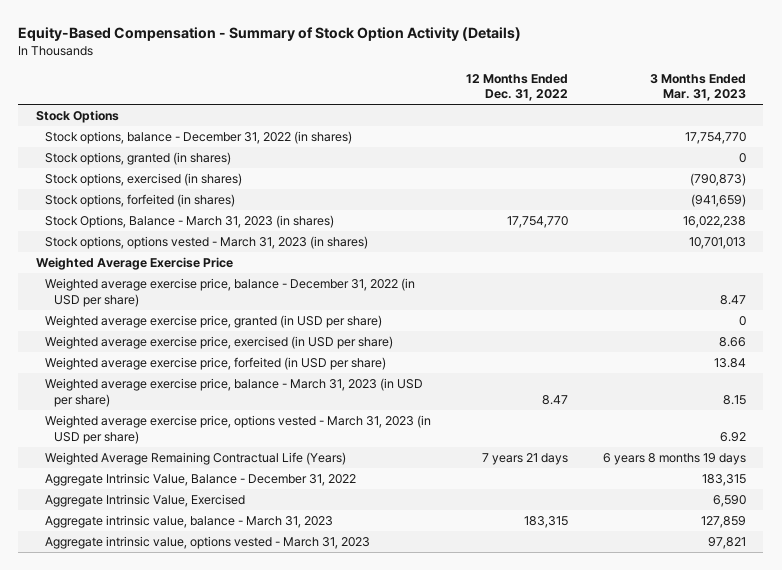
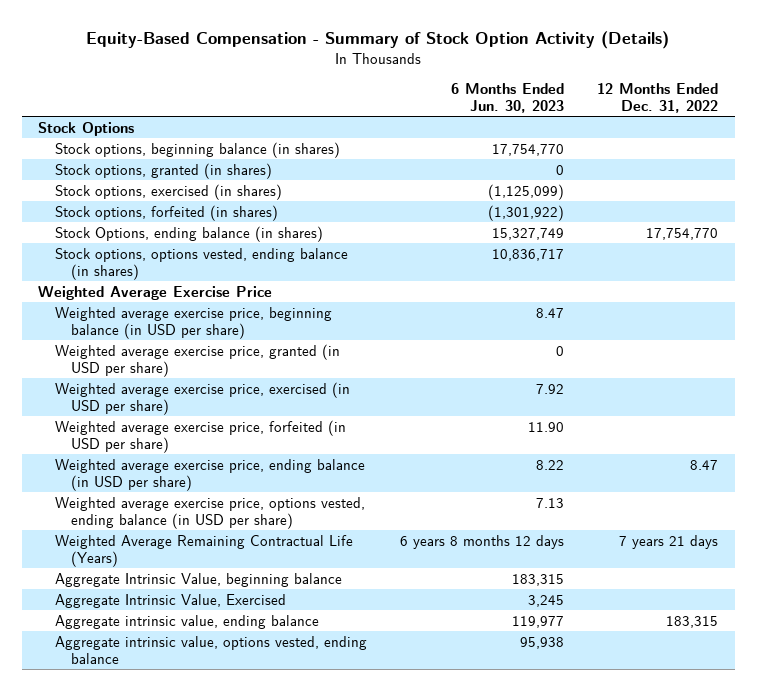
[649,73,746,102] 3 Months Ended Mar. 31, 2023 -> none
none -> [451,82,565,113] 6 Months Ended Jun. 30, 2023
[44,131,352,145] Stock options, balance - December 31, 2022 (in shares) -> [54,141,340,158] Stock options, beginning balance (in shares)
[44,215,334,229] Stock Options, Balance - March 31, 2023 (in shares) -> [54,225,323,242] Stock Options, ending balance (in shares)
[44,236,368,250] Stock options, options vested - March 31, 2023 (in shares) -> [54,247,348,280] Stock options, options vested, ending balance (in shares)
[44,278,415,307] Weighted average exercise price, balance - December 31, 2022 (in USD per share) -> [54,306,332,339] Weighted average exercise price, beginning balance (in USD per share)
[44,378,423,407] Weighted average exercise price, balance - March 31, 2023 (in USD per share) -> [54,458,365,491] Weighted average exercise price, ending balance (in USD per share)
[44,415,431,444] Weighted average exercise price, options vested - March 31, 2023 (in USD per share) -> [54,496,365,529] Weighted average exercise price, options vested, ending balance (in USD per share)
[44,473,356,487] Aggregate Intrinsic Value, Balance - December 31, 2022 -> [54,572,342,587] Aggregate Intrinsic Value, beginning balance
[44,515,333,529] Aggregate intrinsic value, balance - March 31, 2023 -> [54,614,319,629] Aggregate intrinsic value, ending balance
[44,536,370,550] Aggregate intrinsic value, options vested - March 31, 2023 -> [54,635,367,664] Aggregate intrinsic value, options vested, ending balance

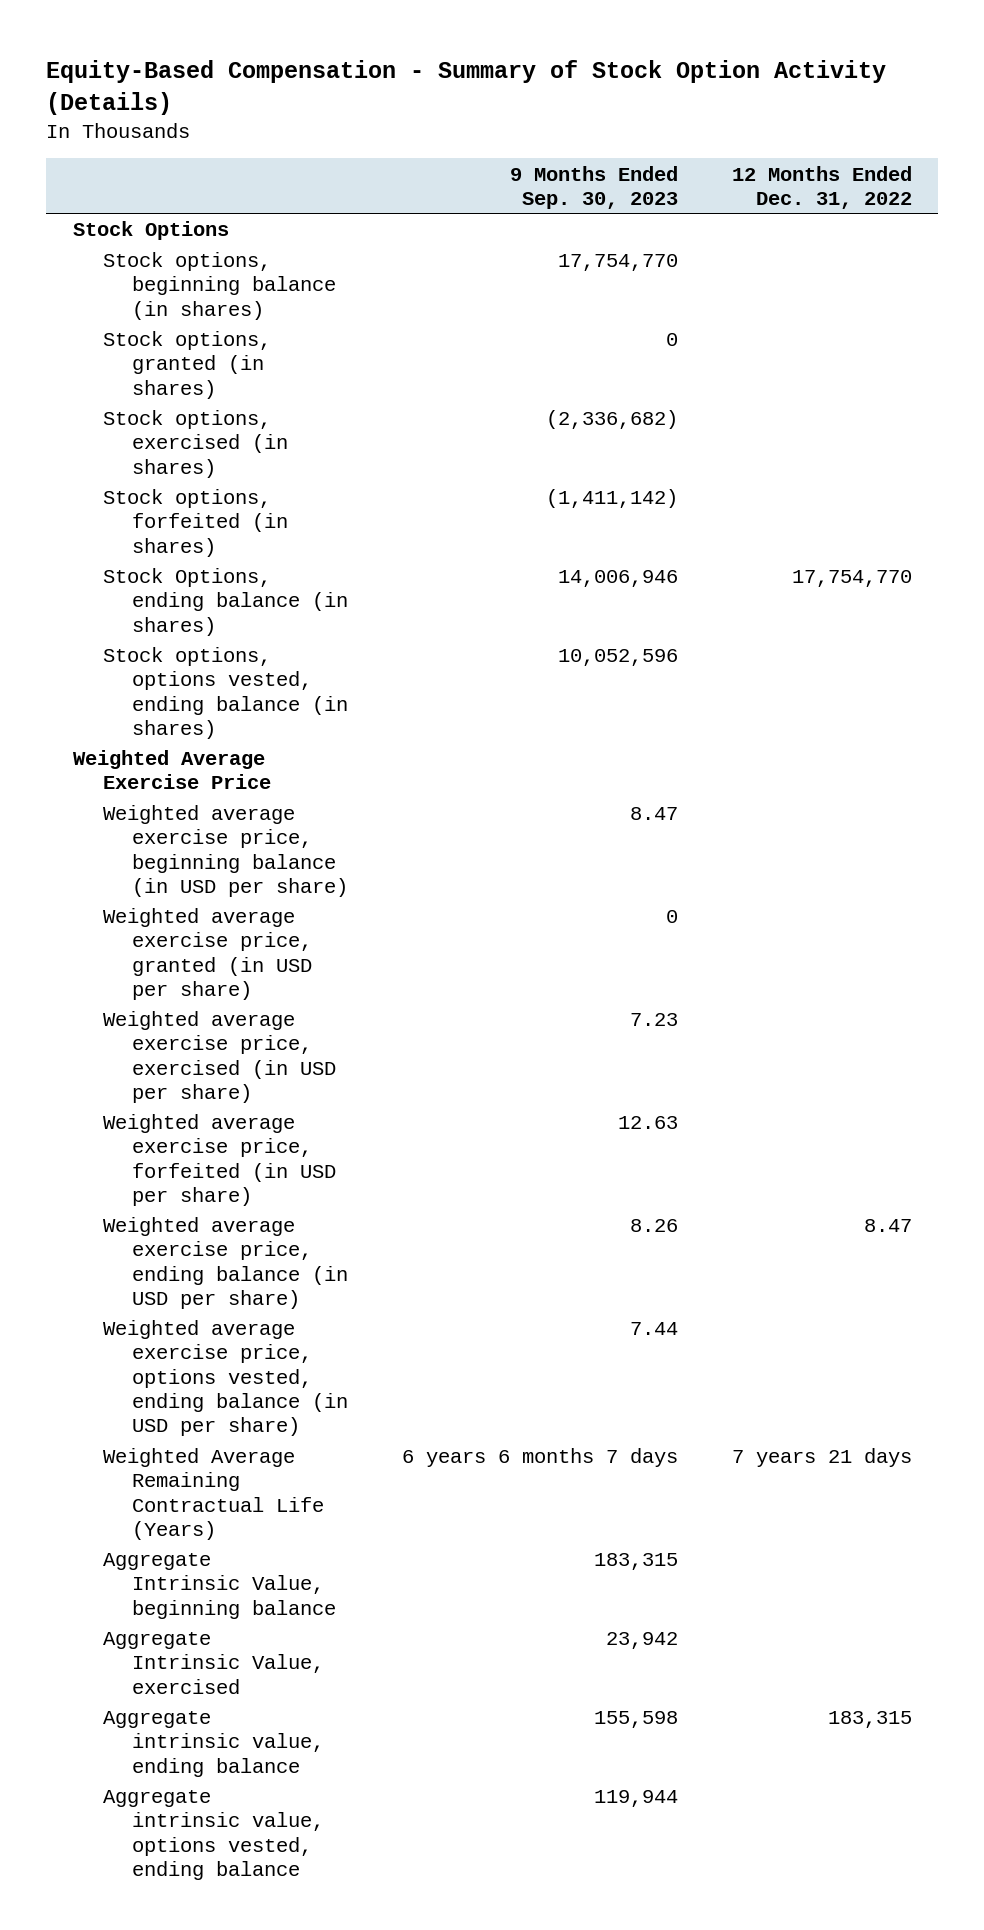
[451,82,565,113] 6 Months Ended Jun. 30, 2023 -> none
none -> [509,165,678,209] 9 Months Ended Sep. 30, 2023
[54,593,286,608] Aggregate Intrinsic Value, Exercised -> [102,1632,325,1694] Aggregate Intrinsic Value, exercised

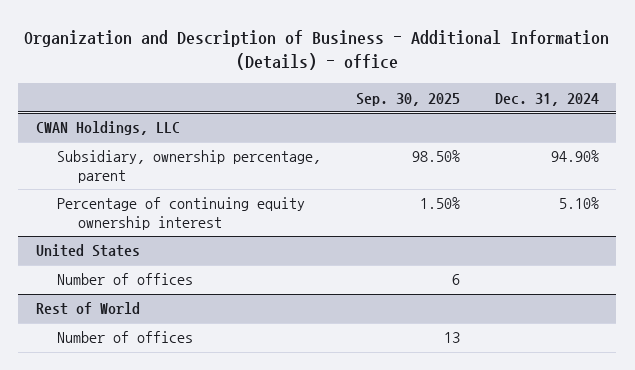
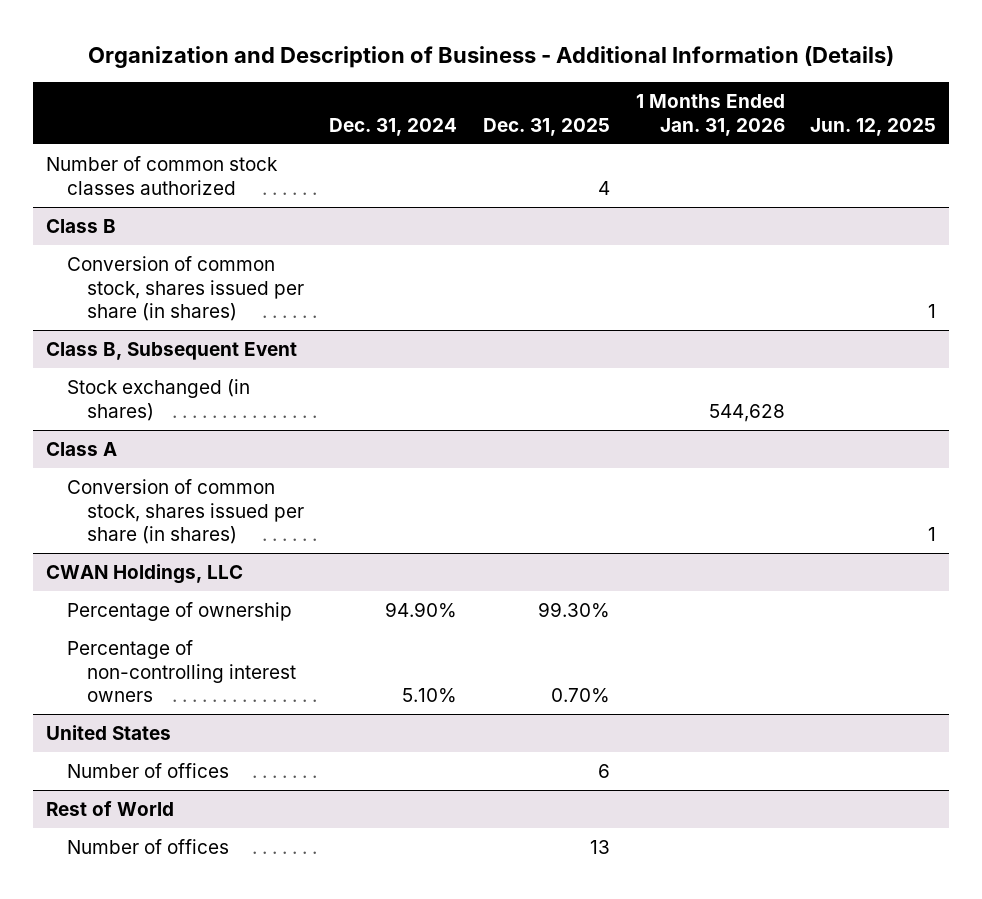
[24,29,610,71] Organization and Description of Business - Additional Information (Details) - office -> [88,46,895,69] Organization and Description of Business - Additional Information (Details)
[355,92,460,106] Sep. 30, 2025 -> none
none -> [482,117,610,136] Dec. 31, 2025
none -> [635,94,785,136] 1 Months Ended Jan. 31, 2026
none -> [810,117,937,136] Jun. 12, 2025
none -> [46,155,279,195] Number of common stock classes authorized
none -> [46,218,117,233] Class B
none -> [66,255,304,322] Conversion of common stock, shares issued per share (in shares)
none -> [46,341,298,360] Class B, Subsequent Event
none -> [66,378,250,421] Stock exchanged (in shares)
none -> [46,441,118,456] Class A
none -> [66,478,304,545] Conversion of common stock, shares issued per share (in shares)
[56,150,321,184] Subsidiary, ownership percentage, parent -> [66,601,292,621] Percentage of ownership
[56,197,305,231] Percentage of continuing equity ownership interest -> [66,639,296,703] Percentage of non-controlling interest owners

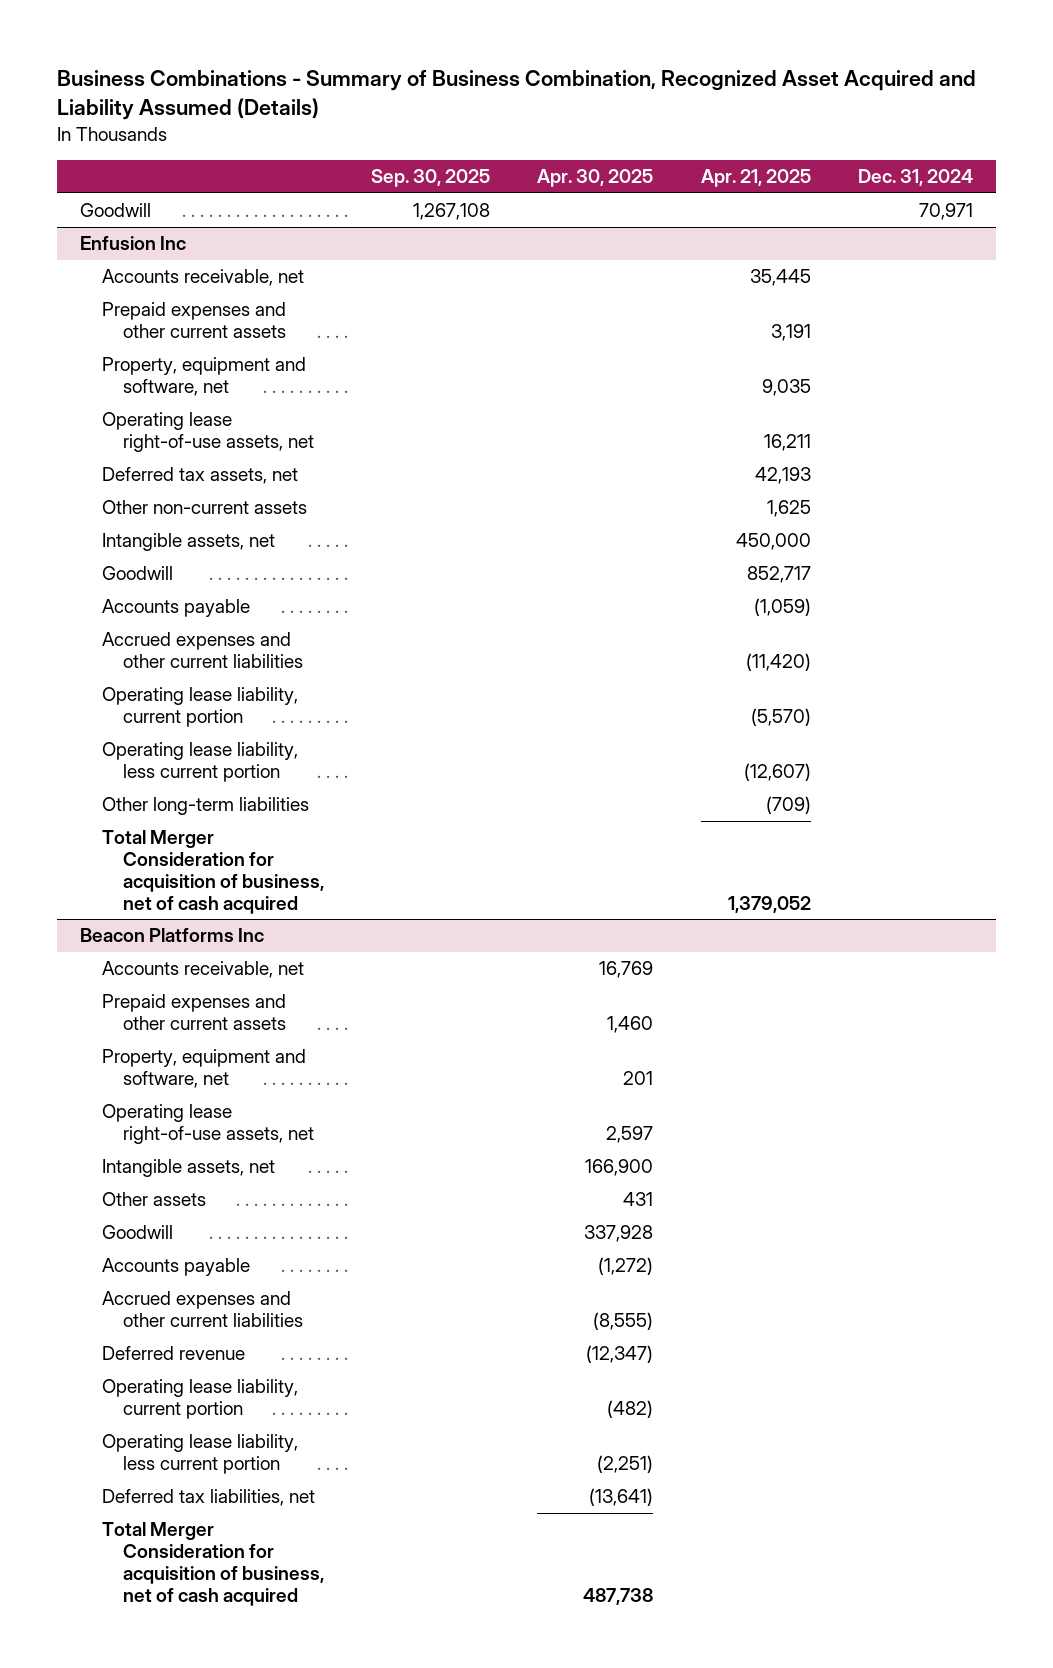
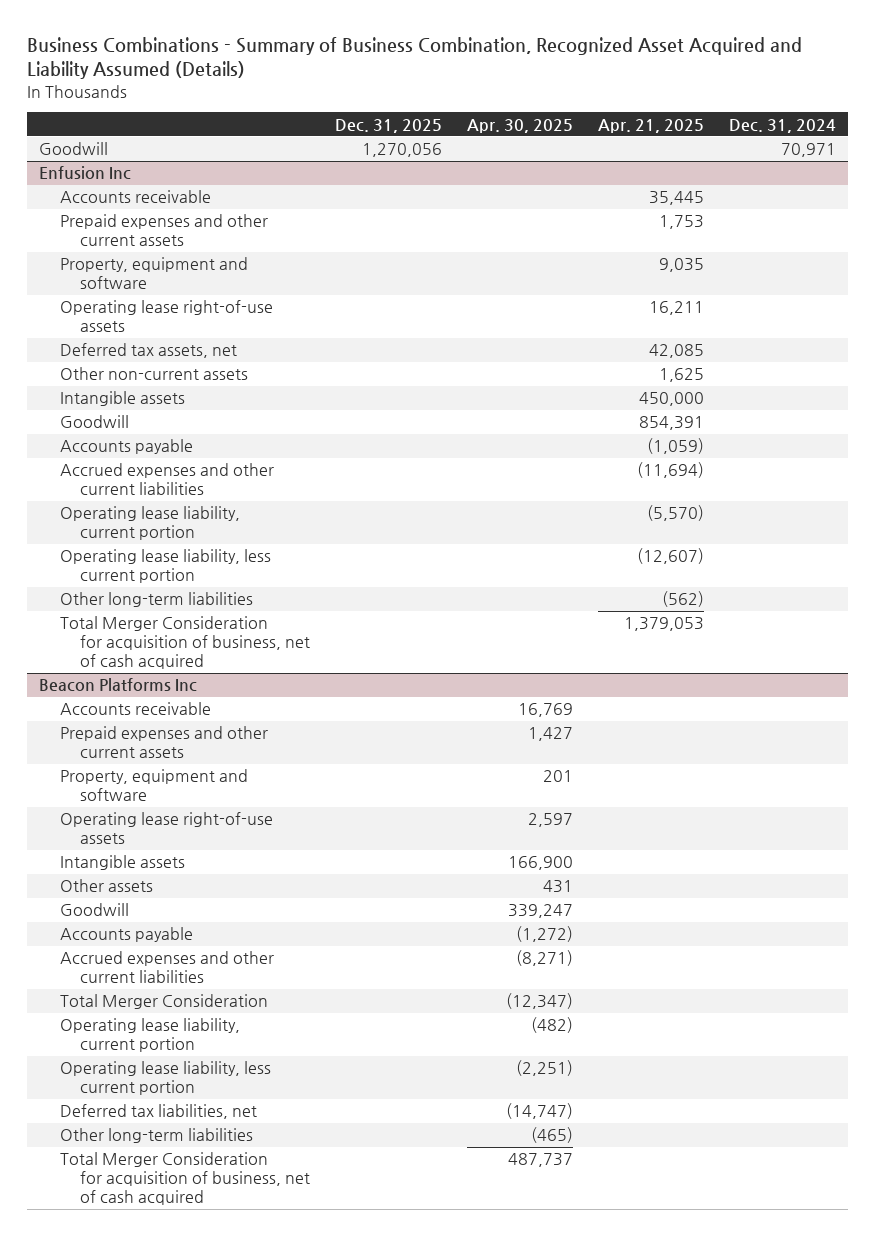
[371,169,491,188] Sep. 30, 2025 -> none
none -> [335,118,443,133] Dec. 31, 2025
[101,269,304,287] Accounts receivable, net -> [59,190,211,204] Accounts receivable
[770,324,811,342] 3,191 -> [659,215,705,230] 1,753
[101,357,306,397] Property, equipment and software, net -> [59,257,248,290] Property, equipment and software
[101,412,315,453] Operating lease right-of-use assets, net -> [59,300,273,333] Operating lease right-of-use assets
[754,467,811,485] 42,193 -> [649,344,705,359] 42,085
[101,533,275,552] Intangible assets, net -> [59,391,185,407] Intangible assets
[746,566,811,584] 852,717 -> [639,416,705,431] 854,391
[745,653,811,672] (11,420) -> [637,462,705,479] (11,694)
[765,796,811,815] (709) -> [662,591,705,608] (562)
[727,895,811,913] 1,379,052 -> [624,617,705,632] 1,379,053
[101,961,304,979] Accounts receivable, net -> [59,702,211,716] Accounts receivable
[607,1016,654,1034] 1,460 -> [528,727,574,742] 1,427
[101,1049,306,1089] Property, equipment and software, net -> [59,769,248,802] Property, equipment and software
[101,1104,315,1145] Operating lease right-of-use assets, net -> [59,812,273,845] Operating lease right-of-use assets
[101,1159,275,1178] Intangible assets, net -> [59,855,185,871] Intangible assets
[584,1225,654,1243] 337,928 -> [508,904,574,919] 339,247
[593,1312,654,1331] (8,555) -> [516,950,574,967] (8,271)
[101,1346,245,1361] Deferred revenue -> [59,994,268,1010] Total Merger Consideration
[589,1488,654,1507] (13,641) -> [506,1103,574,1120] (14,747)
none -> [59,1128,253,1144] Other long-term liabilities
[583,1587,654,1605] 487,738 -> [508,1153,574,1168] 487,737

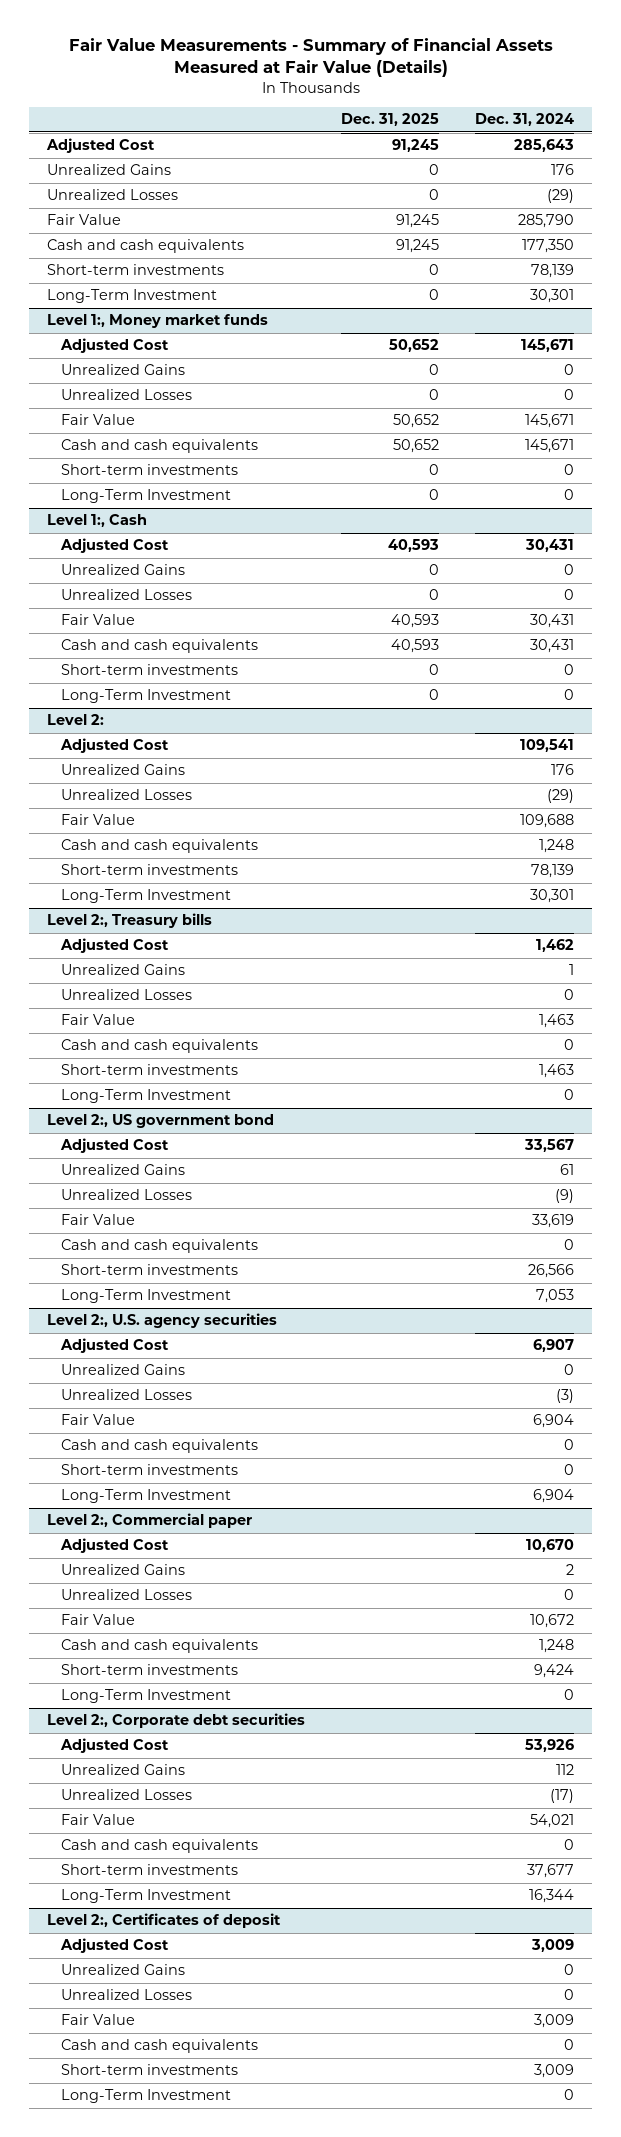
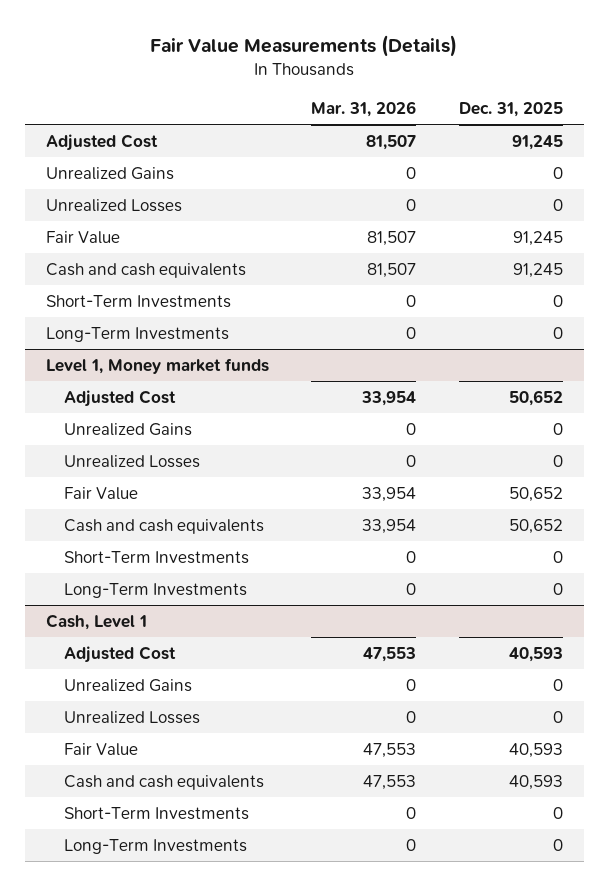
[68,38,553,78] Fair Value Measurements - Summary of Financial Assets Measured at Fair Value (Details) -> [150,34,458,57] Fair Value Measurements (Details)
[475,113,575,127] Dec. 31, 2024 -> none
none -> [311,100,417,117] Mar. 31, 2026
[47,264,225,276] Short-term investments -> [46,294,232,308] Short-Term Investments
[47,289,218,304] Long-Term Investment -> [46,326,230,342] Long-Term Investments
[47,314,269,329] Level 1:, Money market funds -> [46,357,270,374] Level 1, Money market funds
[60,464,238,476] Short-term investments -> [64,550,250,564] Short-Term Investments
[60,489,231,504] Long-Term Investment -> [64,582,248,598] Long-Term Investments
[47,514,148,528] Level 1:, Cash -> [46,613,148,630] Cash, Level 1
[47,714,105,726] Level 2: -> none
[59,738,169,754] Adjusted Cost -> none
[60,764,185,776] Unrealized Gains -> none
[60,789,192,801] Unrealized Losses -> none
[60,814,135,826] Fair Value -> none
[60,839,258,854] Cash and cash equivalents -> none
[60,864,238,876] Short-term investments -> none
[60,889,231,904] Long-Term Investment -> none
[47,913,213,929] Level 2:, Treasury bills -> none
[59,938,169,954] Adjusted Cost -> none
[60,964,185,976] Unrealized Gains -> none
[60,989,192,1001] Unrealized Losses -> none
[60,1014,135,1026] Fair Value -> none
[60,1039,258,1054] Cash and cash equivalents -> none
[60,1064,238,1076] Short-term investments -> none
[60,1089,231,1104] Long-Term Investment -> none
[47,1114,275,1129] Level 2:, US government bond -> none
[59,1138,169,1154] Adjusted Cost -> none
[60,1164,185,1176] Unrealized Gains -> none
[60,1189,192,1201] Unrealized Losses -> none
[60,1214,135,1226] Fair Value -> none
[60,1239,258,1254] Cash and cash equivalents -> none
[60,1264,238,1276] Short-term investments -> none
[60,1289,231,1304] Long-Term Investment -> none
[47,1313,278,1329] Level 2:, U.S. agency securities -> none
[59,1338,169,1354] Adjusted Cost -> none
[60,1364,185,1376] Unrealized Gains -> none
[60,1389,192,1401] Unrealized Losses -> none
[60,1414,135,1426] Fair Value -> none
[60,1439,258,1454] Cash and cash equivalents -> none
[60,1464,238,1476] Short-term investments -> none
[60,1489,231,1504] Long-Term Investment -> none
[47,1513,253,1529] Level 2:, Commercial paper -> none
[59,1538,169,1554] Adjusted Cost -> none
[60,1564,185,1576] Unrealized Gains -> none
[60,1589,192,1601] Unrealized Losses -> none
[60,1614,135,1626] Fair Value -> none
[60,1639,258,1654] Cash and cash equivalents -> none
[60,1664,238,1676] Short-term investments -> none
[60,1689,231,1704] Long-Term Investment -> none
[47,1713,306,1729] Level 2:, Corporate debt securities -> none
[59,1738,169,1754] Adjusted Cost -> none
[60,1764,185,1776] Unrealized Gains -> none
[60,1789,192,1801] Unrealized Losses -> none
[60,1814,135,1826] Fair Value -> none
[60,1839,258,1854] Cash and cash equivalents -> none
[60,1864,238,1876] Short-term investments -> none
[60,1889,231,1904] Long-Term Investment -> none
[47,1913,282,1929] Level 2:, Certificates of deposit -> none
[59,1938,169,1954] Adjusted Cost -> none
[60,1964,185,1976] Unrealized Gains -> none
[60,1989,192,2001] Unrealized Losses -> none
[60,2014,135,2026] Fair Value -> none
[60,2039,258,2054] Cash and cash equivalents -> none
[60,2064,238,2076] Short-term investments -> none
[60,2089,231,2104] Long-Term Investment -> none
[60,664,238,676] Short-term investments -> [64,806,250,820] Short-Term Investments
[60,689,231,704] Long-Term Investment -> [64,838,248,854] Long-Term Investments

